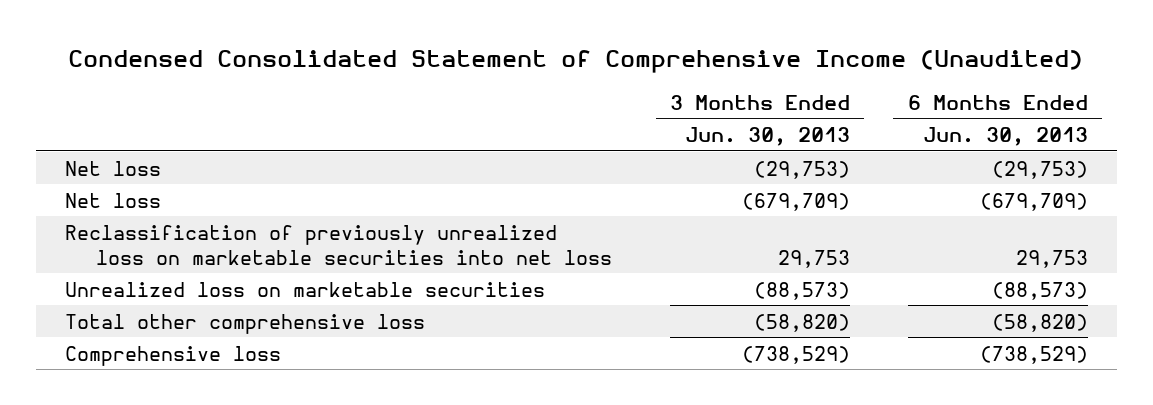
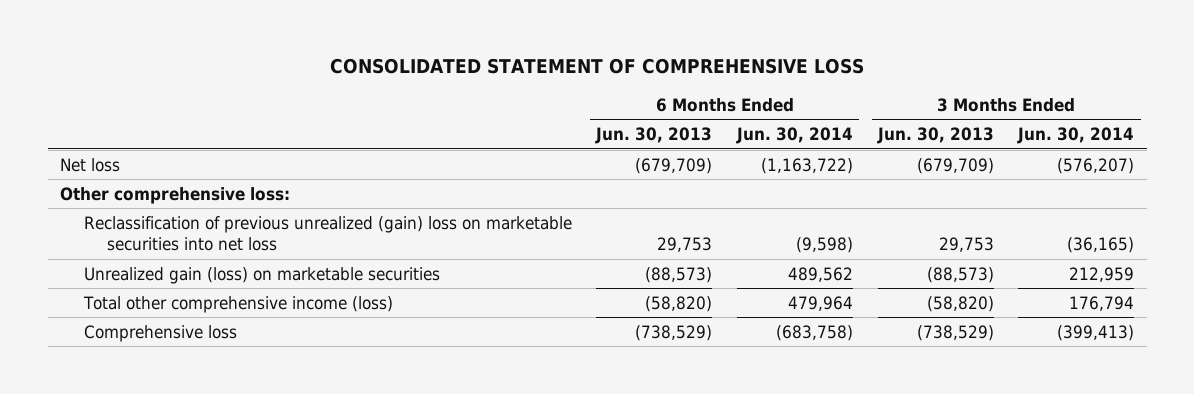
[68,49,1084,73] Condensed Consolidated Statement of Comprehensive Income (Unaudited) -> [330,58,865,75] CONSOLIDATED STATEMENT OF COMPREHENSIVE LOSS
none -> [736,127,854,145] Jun. 30, 2014
none -> [1017,127,1135,145] Jun. 30, 2014
[65,160,162,176] Net loss -> none
none -> [59,186,290,204] Other comprehensive loss:
[65,224,613,265] Reclassification of previously unrealized loss on marketable securities into net loss -> [83,215,572,252] Reclassification of previous unrealized (gain) loss on marketable securities into net loss
[65,281,546,297] Unrealized loss on marketable securities -> [83,266,440,284] Unrealized gain (loss) on marketable securities
[65,313,426,334] Total other comprehensive loss -> [82,295,393,313] Total other comprehensive income (loss)

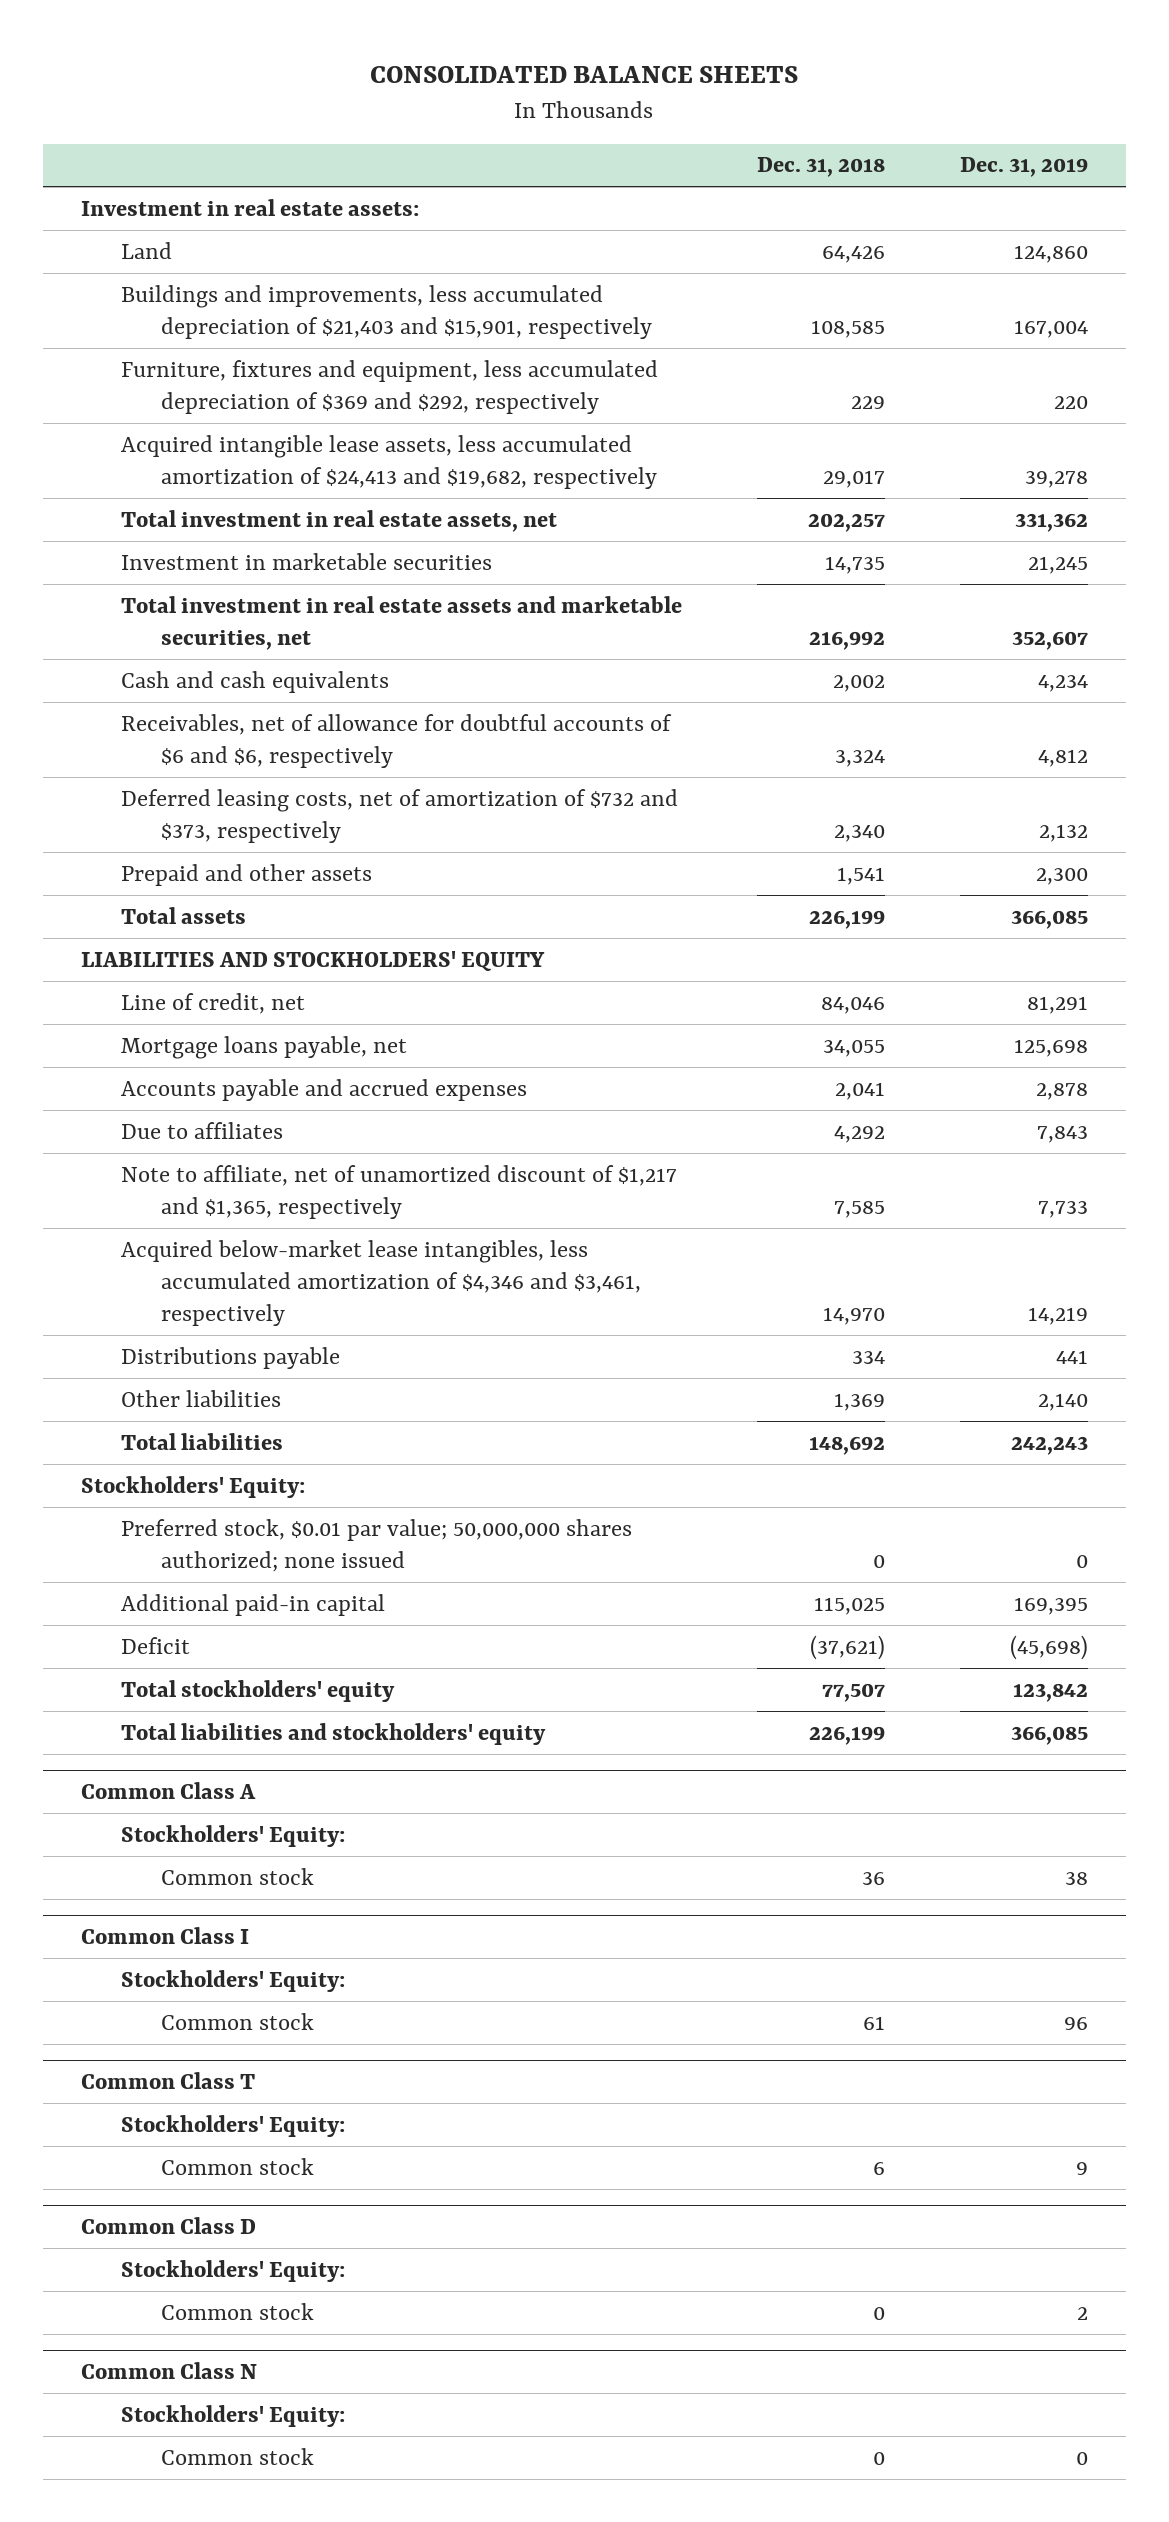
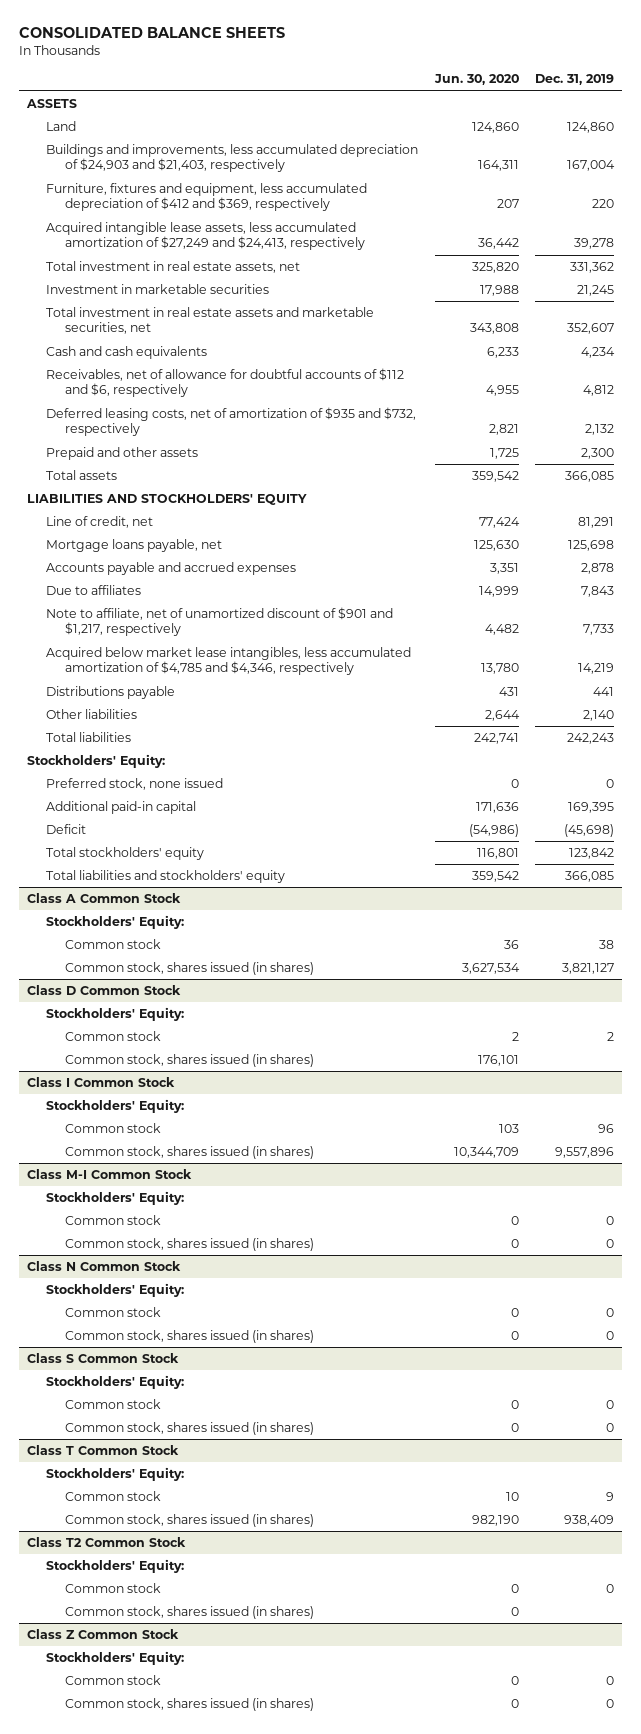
[757,157,886,178] Dec. 31, 2018 -> none
none -> [433,74,519,86] Jun. 30, 2020
[80,198,419,216] Investment in real estate assets: -> none
none -> [26,99,78,109] ASSETS
[121,284,653,339] Buildings and improvements, less accumulated depreciation of $21,403 and $15,901, respectively -> [45,144,418,173] Buildings and improvements, less accumulated depreciation of $24,903 and $21,403, respectively
[121,359,659,414] Furniture, fixtures and equipment, less accumulated depreciation of $369 and $292, respectively -> [45,183,367,212] Furniture, fixtures and equipment, less accumulated depreciation of $412 and $369, respectively
[121,434,658,489] Acquired intangible lease assets, less accumulated amortization of $24,413 and $19,682, respectively -> [45,222,365,251] Acquired intangible lease assets, less accumulated amortization of $27,249 and $24,413, respectively
[121,713,673,768] Receivables, net of allowance for doubtful accounts of $6 and $6, respectively -> [45,368,404,398] Receivables, net of allowance for doubtful accounts of $112 and $6, respectively
[121,788,679,843] Deferred leasing costs, net of amortization of $732 and $373, respectively -> [45,407,416,437] Deferred leasing costs, net of amortization of $935 and $732, respectively
[121,1164,678,1219] Note to affiliate, net of unamortized discount of $1,217 and $1,365, respectively -> [45,607,393,637] Note to affiliate, net of unamortized discount of $901 and $1,217, respectively
[121,1239,642,1326] Acquired below-market lease intangibles, less accumulated amortization of $4,346 and $3,461, respectively -> [45,647,411,676] Acquired below market lease intangibles, less accumulated amortization of $4,785 and $4,346, respectively
[121,1518,633,1572] Preferred stock, $0.01 par value; 50,000,000 shares authorized; none issued -> [45,778,223,791] Preferred stock, none issued
[80,1781,256,1799] Common Class A -> [27,893,182,904] Class A Common Stock
[80,1926,249,1944] Common Class I -> none
none -> [64,962,314,976] Common stock, shares issued (in shares)
none -> [27,985,182,996] Class D Common Stock
none -> [64,1031,161,1042] Common stock
none -> [64,1054,314,1068] Common stock, shares issued (in shares)
none -> [27,1077,176,1088] Class I Common Stock
none -> [45,1099,184,1114] Stockholders' Equity:
[80,2071,255,2089] Common Class T -> none
none -> [64,1146,314,1160] Common stock, shares issued (in shares)
none -> [27,1169,193,1180] Class M-I Common Stock
none -> [64,1215,161,1226] Common stock
none -> [64,1238,314,1252] Common stock, shares issued (in shares)
none -> [27,1261,182,1272] Class N Common Stock
none -> [45,1283,184,1298] Stockholders' Equity:
none -> [64,1307,161,1318] Common stock
none -> [64,1330,314,1344] Common stock, shares issued (in shares)
none -> [27,1353,180,1364] Class S Common Stock
none -> [45,1375,184,1390] Stockholders' Equity:
none -> [64,1399,161,1410] Common stock
none -> [64,1422,314,1436] Common stock, shares issued (in shares)
none -> [27,1445,180,1456] Class T Common Stock
none -> [45,1467,184,1482] Stockholders' Equity:
[80,2216,256,2234] Common Class D -> none
none -> [64,1514,314,1528] Common stock, shares issued (in shares)
none -> [27,1537,187,1548] Class T2 Common Stock
[80,2361,257,2379] Common Class N -> none
[1077,2306,1089,2320] 2 -> [606,1584,615,1594] 0
none -> [64,1606,314,1620] Common stock, shares issued (in shares)
none -> [27,1629,180,1640] Class Z Common Stock
none -> [64,1698,314,1712] Common stock, shares issued (in shares)

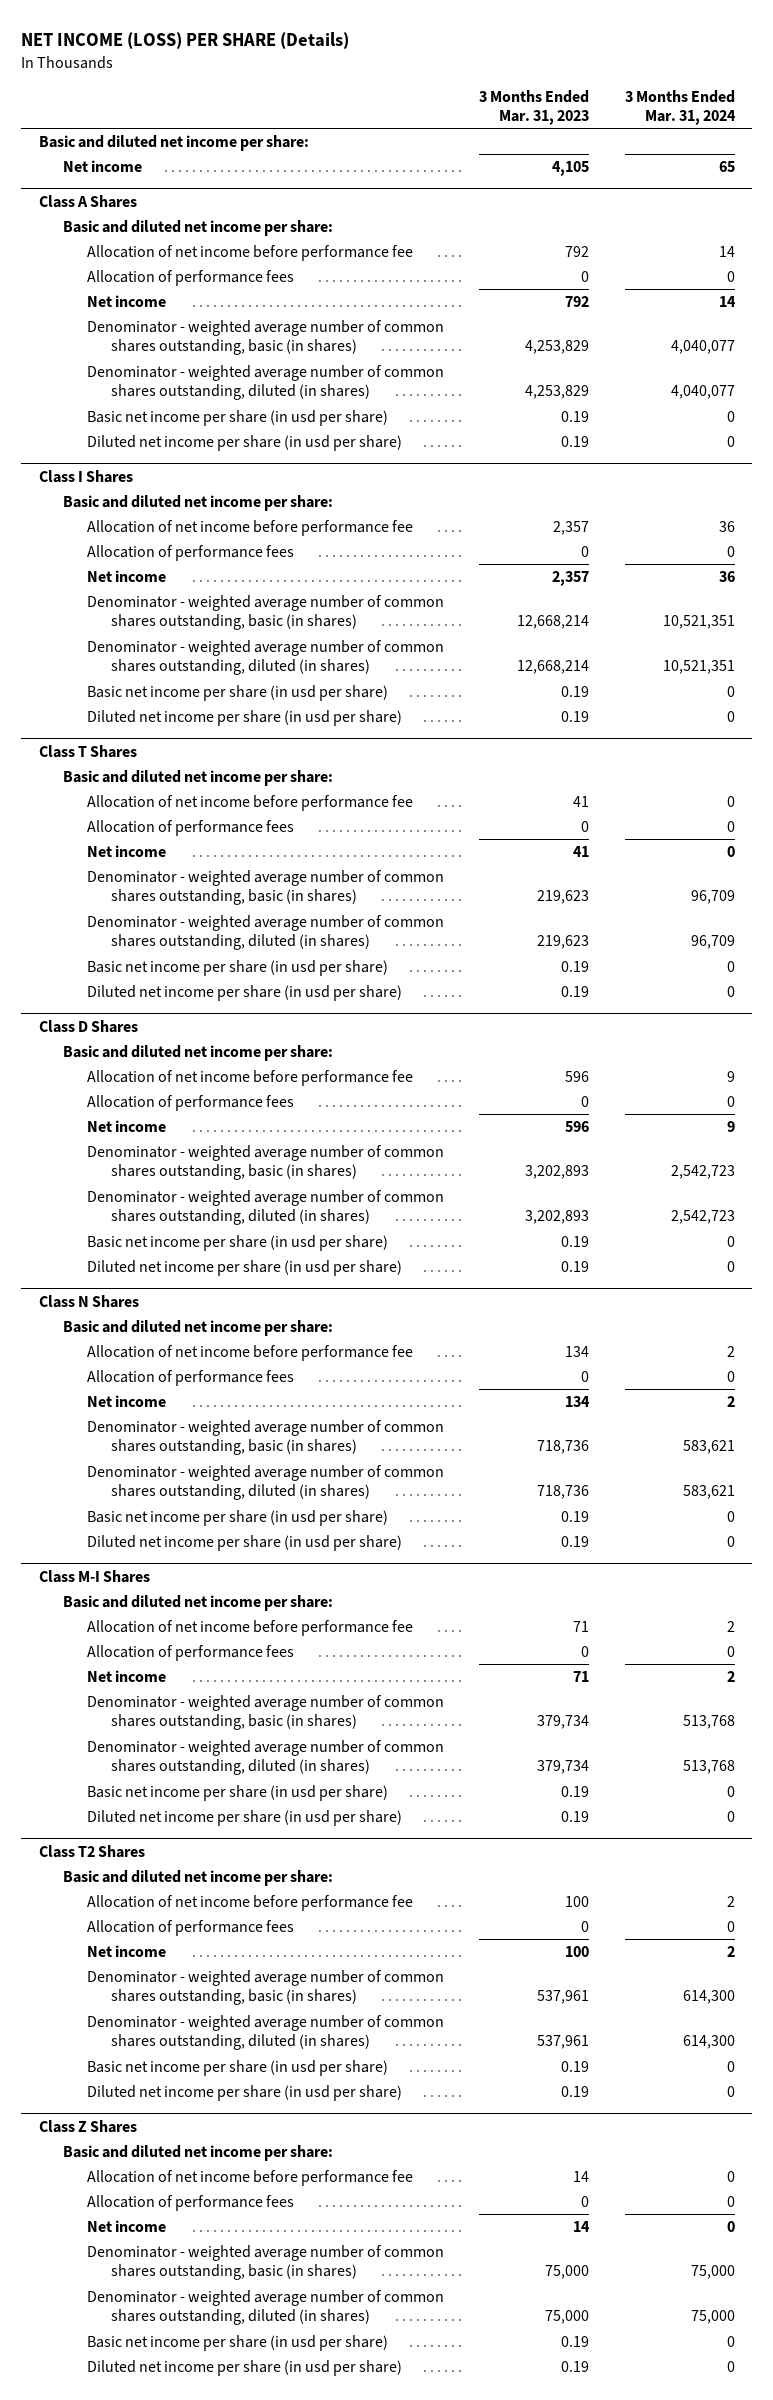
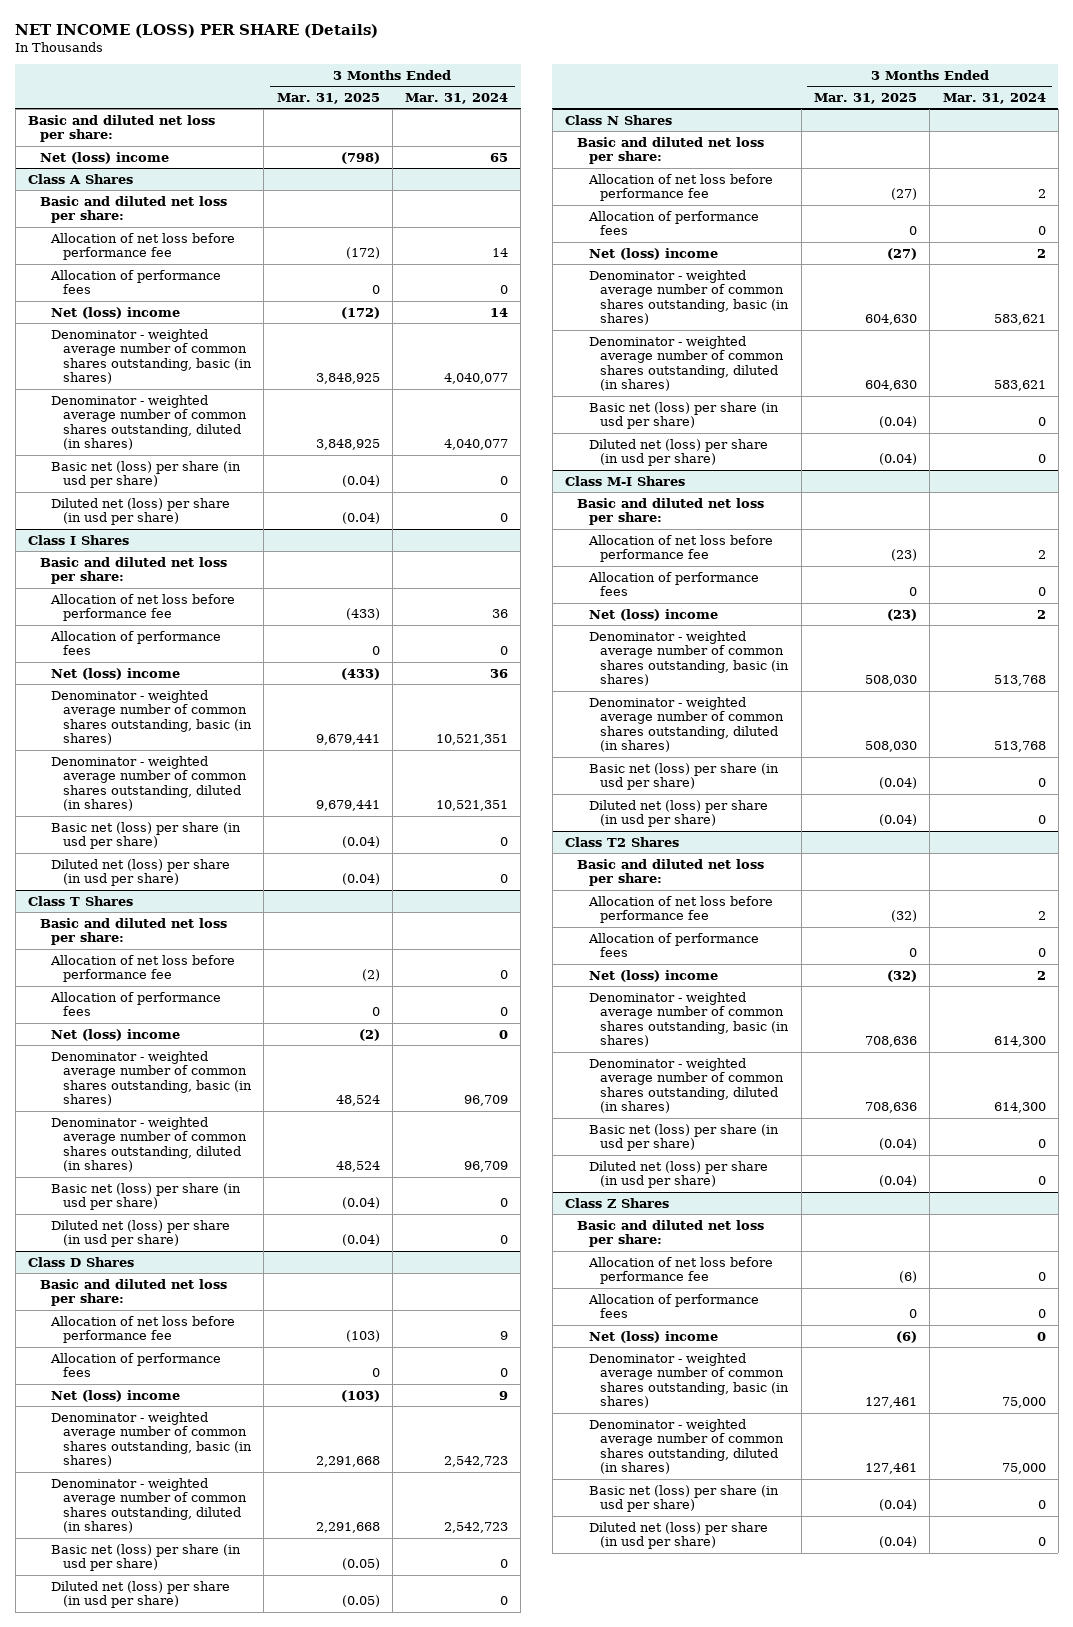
[479,89,590,126] 3 Months Ended Mar. 31, 2023 -> none
none -> [276,92,380,104] Mar. 31, 2025
[38,135,309,152] Basic and diluted net income per share: -> [27,114,215,143] Basic and diluted net loss per share:
[62,160,142,173] Net income -> [39,151,169,164] Net (loss) income
[62,220,333,237] Basic and diluted net income per share: -> [39,195,227,224] Basic and diluted net loss per share:
[86,245,413,262] Allocation of net income before performance fee -> [50,232,236,261] Allocation of net loss before performance fee
[86,295,166,308] Net income -> [51,306,181,319] Net (loss) income
[86,410,388,427] Basic net income per share (in usd per share) -> [51,460,242,489] Basic net (loss) per share (in usd per share)
[86,435,402,452] Diluted net income per share (in usd per share) -> [51,497,231,526] Diluted net (loss) per share (in usd per share)
[62,495,333,512] Basic and diluted net income per share: -> [39,556,227,585] Basic and diluted net loss per share:
[86,520,413,537] Allocation of net income before performance fee -> [50,593,236,622] Allocation of net loss before performance fee
[86,570,166,583] Net income -> [51,667,181,680] Net (loss) income
[86,685,388,702] Basic net income per share (in usd per share) -> [51,821,242,850] Basic net (loss) per share (in usd per share)
[86,710,402,727] Diluted net income per share (in usd per share) -> [51,858,231,887] Diluted net (loss) per share (in usd per share)
[62,770,333,787] Basic and diluted net income per share: -> [39,917,227,946] Basic and diluted net loss per share:
[86,795,413,812] Allocation of net income before performance fee -> [50,954,236,983] Allocation of net loss before performance fee
[86,845,166,858] Net income -> [51,1028,181,1041] Net (loss) income
[86,960,388,977] Basic net income per share (in usd per share) -> [51,1182,242,1211] Basic net (loss) per share (in usd per share)
[86,985,402,1002] Diluted net income per share (in usd per share) -> [51,1219,231,1248] Diluted net (loss) per share (in usd per share)
[62,1045,333,1062] Basic and diluted net income per share: -> [39,1278,227,1307] Basic and diluted net loss per share:
[86,1070,413,1087] Allocation of net income before performance fee -> [50,1315,236,1344] Allocation of net loss before performance fee
[86,1120,166,1133] Net income -> [51,1389,181,1402] Net (loss) income
[86,1235,388,1252] Basic net income per share (in usd per share) -> [51,1543,242,1572] Basic net (loss) per share (in usd per share)
[86,1260,402,1277] Diluted net income per share (in usd per share) -> [51,1580,231,1609] Diluted net (loss) per share (in usd per share)
[62,1320,333,1337] Basic and diluted net income per share: -> [576,136,764,165] Basic and diluted net loss per share:
[86,1345,413,1362] Allocation of net income before performance fee -> [587,173,773,202] Allocation of net loss before performance fee
[86,1395,166,1408] Net income -> [588,247,718,260] Net (loss) income
[86,1510,388,1527] Basic net income per share (in usd per share) -> [588,401,779,430] Basic net (loss) per share (in usd per share)
[86,1535,402,1552] Diluted net income per share (in usd per share) -> [588,438,768,467] Diluted net (loss) per share (in usd per share)
[62,1595,333,1612] Basic and diluted net income per share: -> [576,497,764,526] Basic and diluted net loss per share:
[86,1620,413,1637] Allocation of net income before performance fee -> [587,534,773,563] Allocation of net loss before performance fee
[86,1670,166,1683] Net income -> [588,608,718,621] Net (loss) income
[86,1785,388,1802] Basic net income per share (in usd per share) -> [588,762,779,791] Basic net (loss) per share (in usd per share)
[86,1810,402,1827] Diluted net income per share (in usd per share) -> [588,799,768,828] Diluted net (loss) per share (in usd per share)
[62,1870,333,1887] Basic and diluted net income per share: -> [576,858,764,887] Basic and diluted net loss per share:
[86,1895,413,1912] Allocation of net income before performance fee -> [587,895,773,924] Allocation of net loss before performance fee
[86,1945,166,1958] Net income -> [588,969,718,982] Net (loss) income
[86,2060,388,2077] Basic net income per share (in usd per share) -> [588,1123,779,1152] Basic net (loss) per share (in usd per share)
[86,2085,402,2102] Diluted net income per share (in usd per share) -> [588,1160,768,1189] Diluted net (loss) per share (in usd per share)
[62,2145,333,2162] Basic and diluted net income per share: -> [576,1219,764,1248] Basic and diluted net loss per share:
[86,2170,413,2187] Allocation of net income before performance fee -> [587,1256,773,1285] Allocation of net loss before performance fee
[86,2220,166,2233] Net income -> [588,1330,718,1343] Net (loss) income
[86,2335,388,2352] Basic net income per share (in usd per share) -> [588,1484,779,1513] Basic net (loss) per share (in usd per share)
[86,2360,402,2377] Diluted net income per share (in usd per share) -> [588,1521,768,1550] Diluted net (loss) per share (in usd per share)

